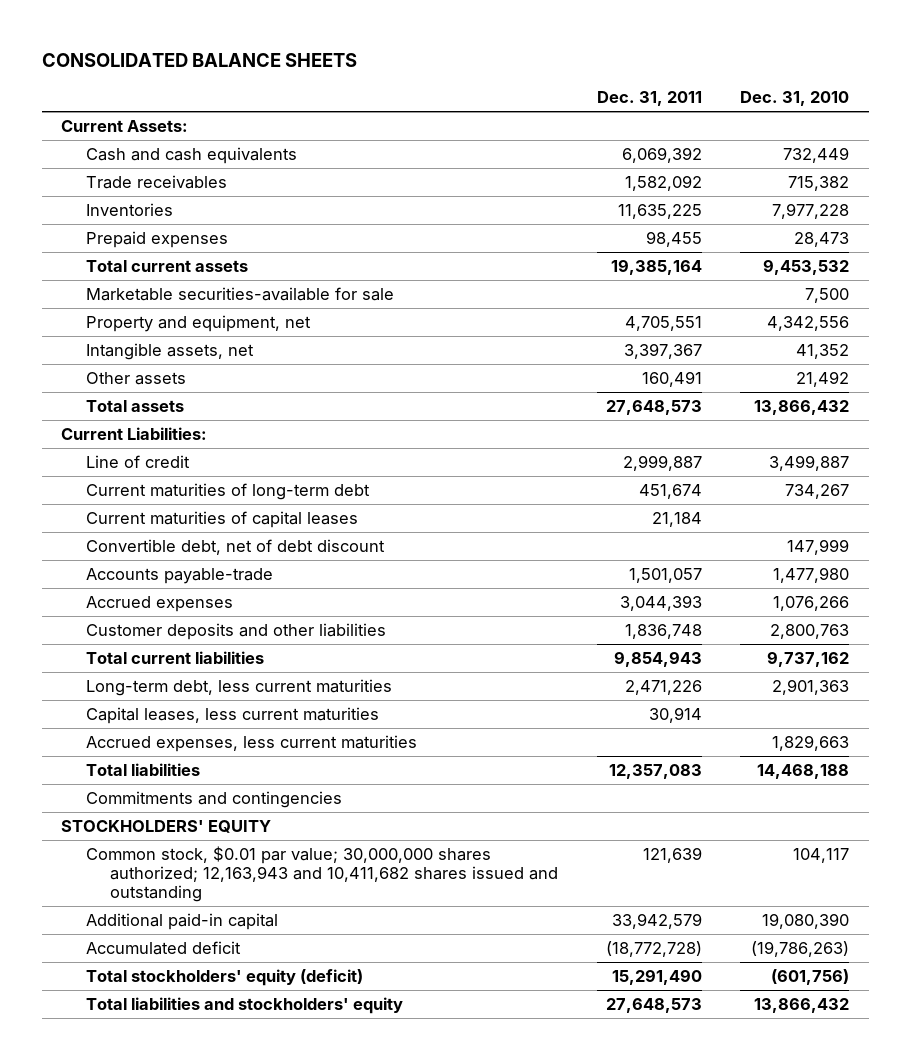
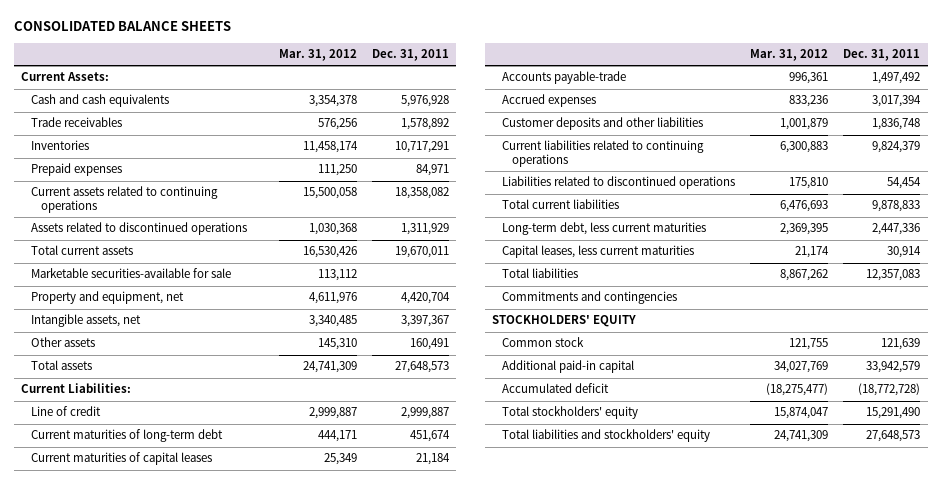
[740,91,850,107] Dec. 31, 2010 -> none
none -> [278,48,357,61] Mar. 31, 2012
[621,146,702,163] 6,069,392 -> [400,95,449,108] 5,976,928
[624,174,702,191] 1,582,092 -> [400,118,449,131] 1,578,892
[617,203,702,219] 11,635,225 -> [394,141,449,154] 10,717,291
[645,230,702,247] 98,455 -> [415,164,449,177] 84,971
none -> [30,186,218,214] Current assets related to continuing operations
none -> [30,222,247,236] Assets related to discontinued operations
[610,258,702,275] 19,385,164 -> [394,246,449,259] 19,670,011
[624,315,702,331] 4,705,551 -> [400,292,450,305] 4,420,704
[85,538,385,555] Convertible debt, net of debt discount -> none
[628,567,702,583] 1,501,057 -> [872,72,921,85] 1,497,492
[619,594,702,611] 3,044,393 -> [872,95,922,108] 3,017,394
none -> [502,140,705,168] Current liabilities related to continuing operations
none -> [502,176,736,190] Liabilities related to discontinued operations
[613,650,702,667] 9,854,943 -> [872,200,921,213] 9,878,833
[624,679,702,695] 2,471,226 -> [872,223,921,236] 2,447,336
[85,734,417,752] Accrued expenses, less current maturities -> none
[85,845,559,903] Common stock, $0.01 par value; 30,000,000 shares authorized; 12,163,943 and 10,411,682 shares issued and outstanding -> [502,337,585,348] Common stock
[85,968,363,986] Total stockholders' equity (deficit) -> [502,406,639,420] Total stockholders' equity

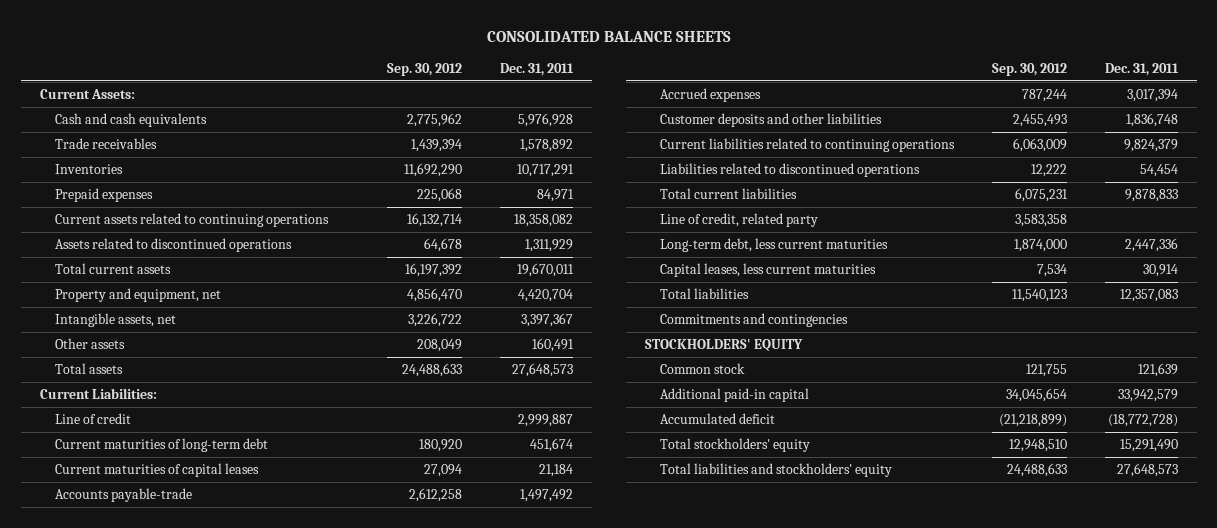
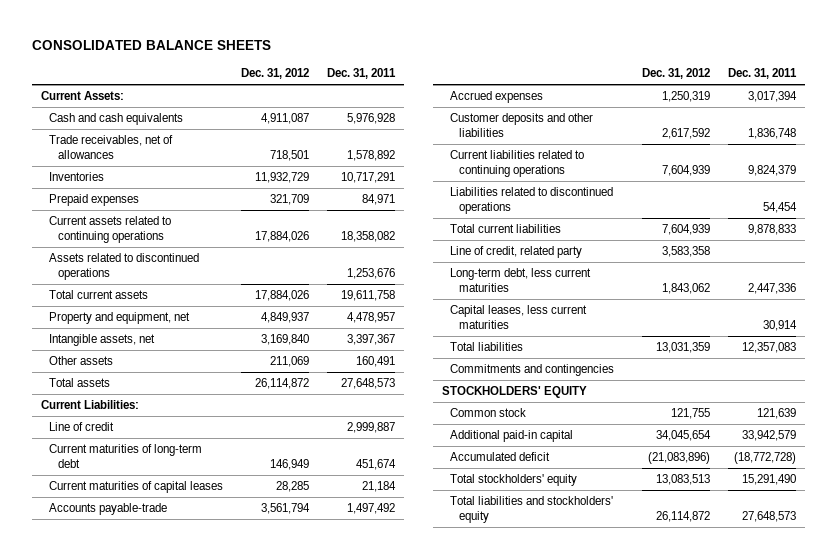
[386,62,462,76] Sep. 30, 2012 -> none
none -> [241,68,310,80] Dec. 31, 2012
[54,138,157,150] Trade receivables -> [49,135,174,159] Trade receivables, net of allowances
[524,239,573,253] 1,311,929 -> [346,267,395,279] 1,253,676
[516,263,574,278] 19,670,011 -> [340,290,395,302] 19,611,758
[517,289,573,303] 4,420,704 -> [346,312,395,324] 4,478,957

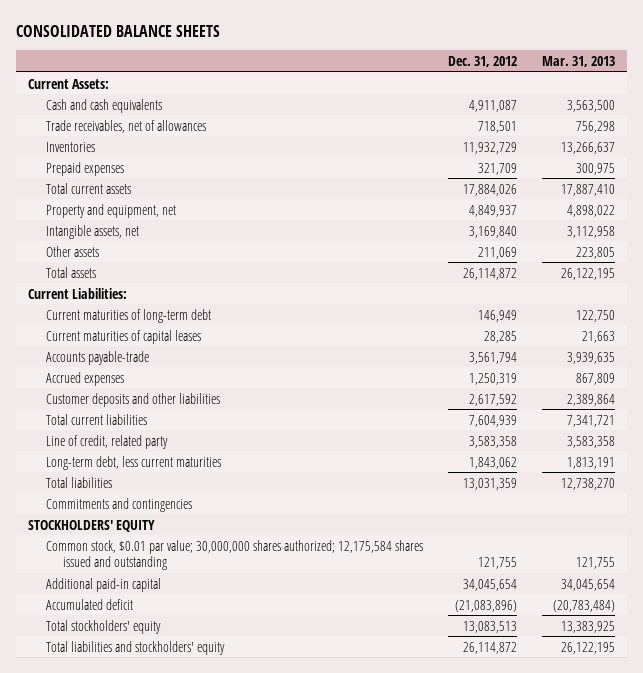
[326,68,396,80] Dec. 31, 2011 -> none
none -> [541,55,615,67] Mar. 31, 2013
[49,216,172,243] Current assets related to continuing operations -> none
[49,253,200,280] Assets related to discontinued operations -> none
[49,422,115,432] Line of credit -> none
[450,150,585,177] Current liabilities related to continuing operations -> none
[450,187,614,214] Liabilities related to discontinued operations -> none
[450,305,588,329] Capital leases, less current maturities -> none
[450,408,527,418] Common stock -> [45,539,423,571] Common stock, $0.01 par value; 30,000,000 shares authorized; 12,175,584 shares issued and outstanding

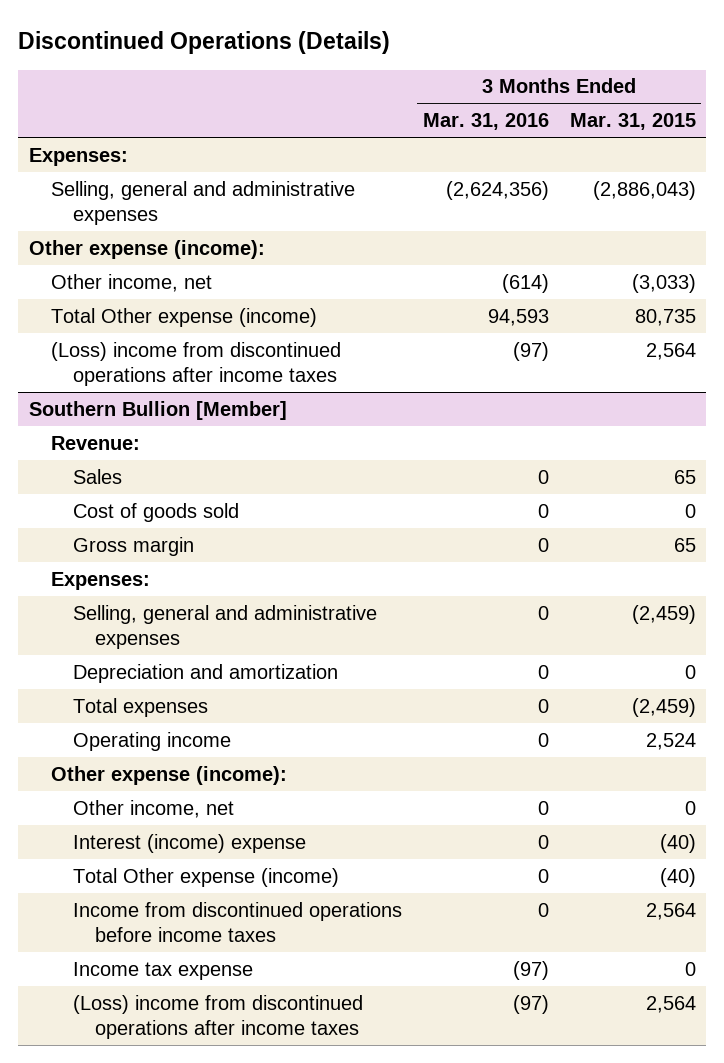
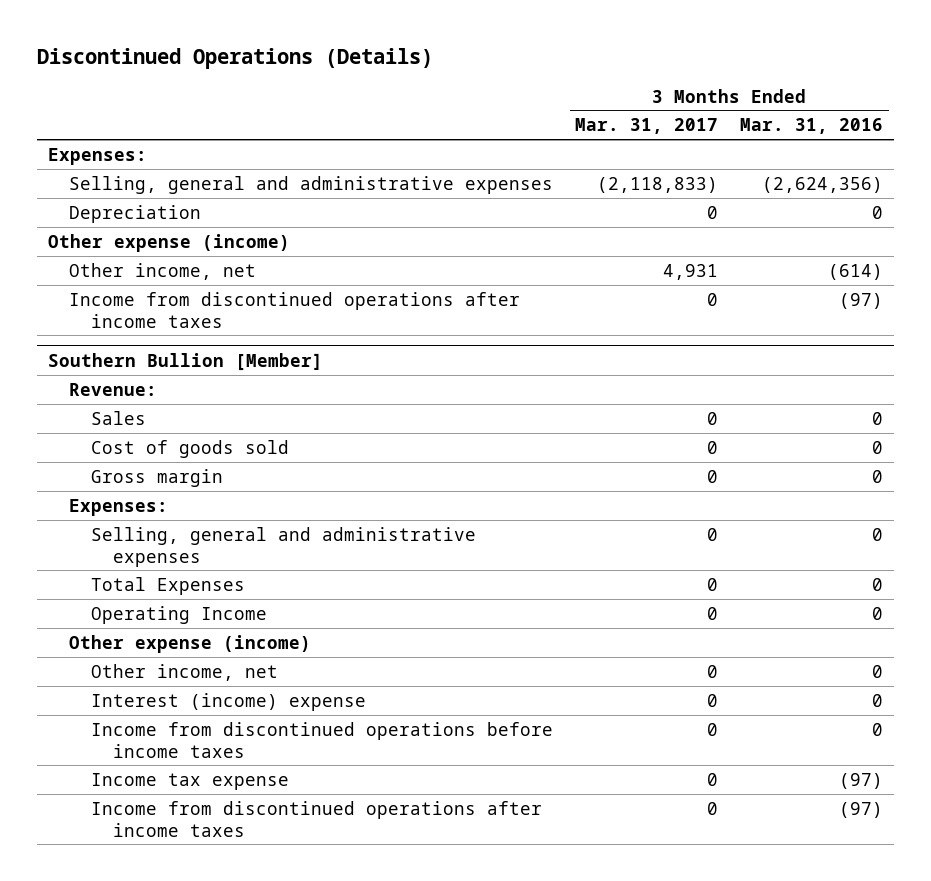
[569,113,696,131] Mar. 31, 2015 -> none
none -> [575,118,719,135] Mar. 31, 2017
none -> [69,204,202,223] Depreciation
[28,239,265,259] Other expense (income): -> [47,233,290,252] Other expense (income)
[50,307,317,327] Total Other expense (income) -> none
[50,341,341,387] (Loss) income from discontinued operations after income taxes -> [69,291,521,328] Income from discontinued operations after income taxes
[72,663,338,683] Depreciation and amortization -> none
[72,697,208,717] Total expenses -> [91,576,246,595] Total Expenses
[72,731,231,751] Operating income -> [91,605,268,624] Operating Income
[50,765,287,785] Other expense (income): -> [69,634,312,653] Other expense (income)
[72,867,339,887] Total Other expense (income) -> none
[72,994,363,1040] (Loss) income from discontinued operations after income taxes -> [91,800,543,837] Income from discontinued operations after income taxes

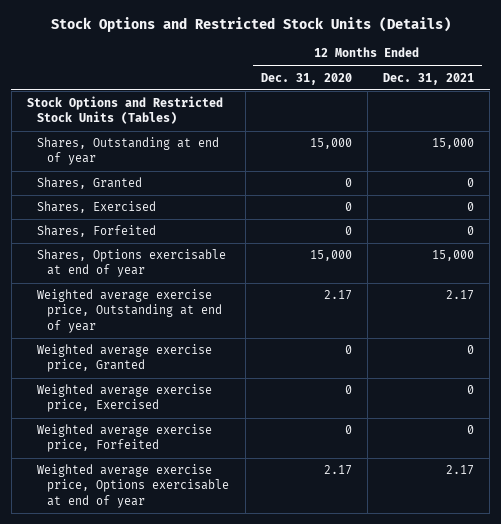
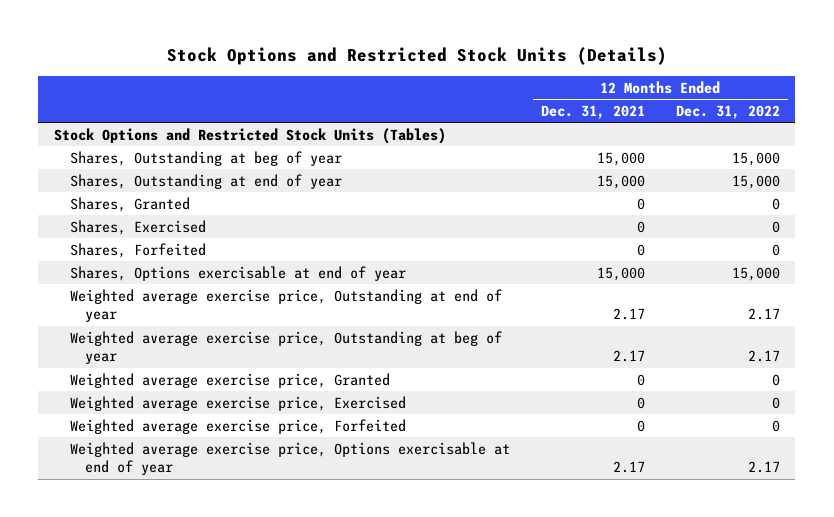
[260,72,352,85] Dec. 31, 2020 -> none
none -> [675,104,780,119] Dec. 31, 2022
none -> [69,150,342,166] Shares, Outstanding at beg of year
none -> [69,330,502,365] Weighted average exercise price, Outstanding at beg of year

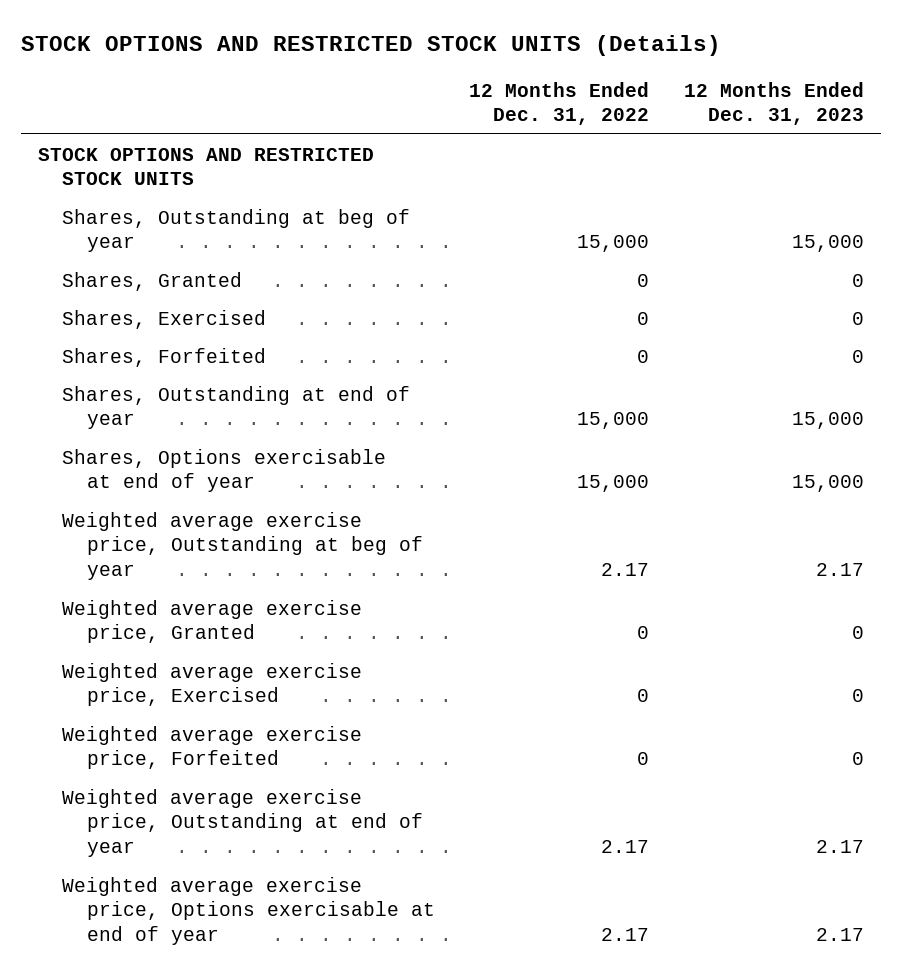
[166,47,667,66] Stock Options and Restricted Stock Units (Details) -> [20,35,721,57] STOCK OPTIONS AND RESTRICTED STOCK UNITS (Details)
[540,104,645,119] Dec. 31, 2021 -> none
none -> [683,81,864,126] 12 Months Ended Dec. 31, 2023
[54,127,447,144] Stock Options and Restricted Stock Units (Tables) -> [37,147,374,186] STOCK OPTIONS AND RESTRICTED STOCK UNITS
[69,173,342,189] Shares, Outstanding at end of year -> [62,385,411,430] Shares, Outstanding at end of year
[69,288,502,323] Weighted average exercise price, Outstanding at end of year -> [62,788,424,857] Weighted average exercise price, Outstanding at end of year

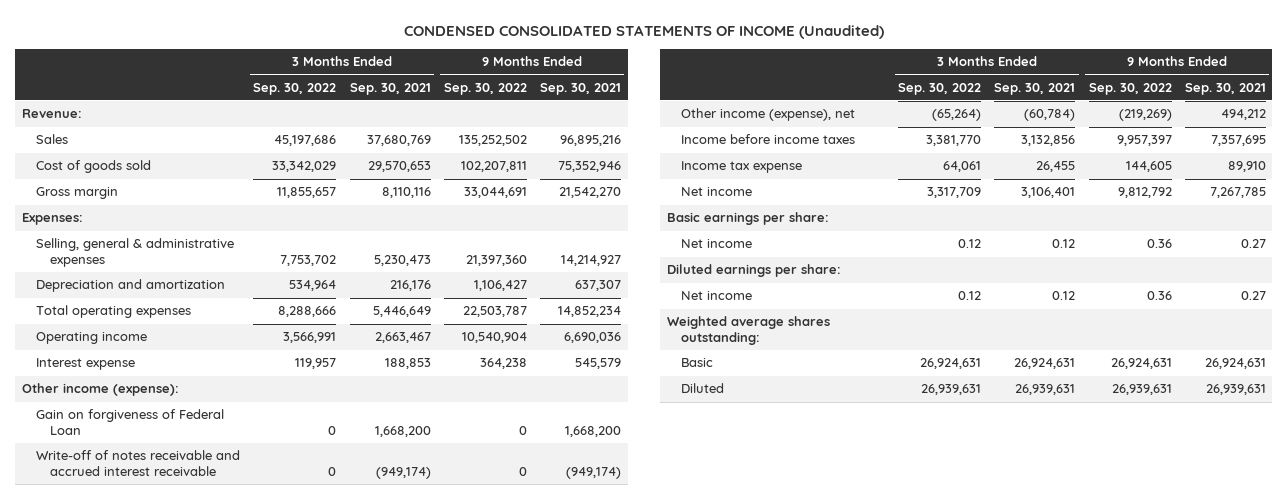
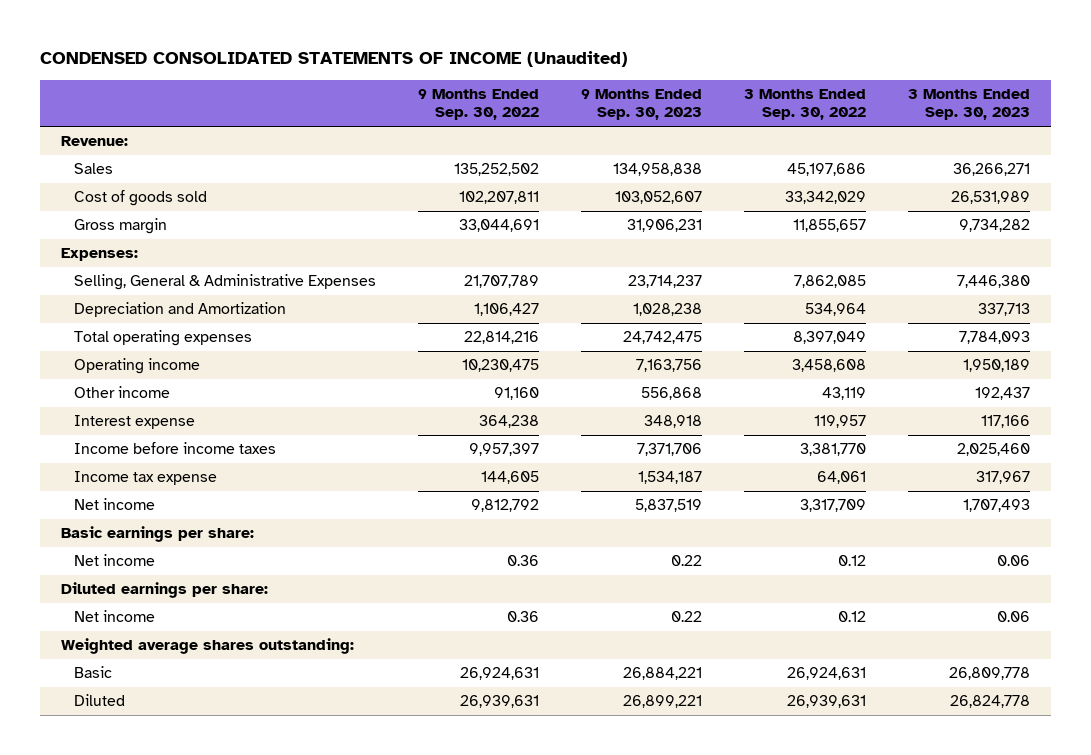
[349,82,431,95] Sep. 30, 2021 -> none
[539,82,621,95] Sep. 30, 2021 -> none
none -> [580,89,702,121] 9 Months Ended Sep. 30, 2023
none -> [907,89,1030,121] 3 Months Ended Sep. 30, 2023
[36,238,235,268] Selling, general & administrative expenses -> [73,274,376,291] Selling, General & Administrative Expenses
[280,255,337,267] 7,753,702 -> [793,275,866,289] 7,862,085
[465,255,527,267] 21,397,360 -> [463,275,539,289] 21,707,789
[36,279,226,293] Depreciation and amortization -> [73,302,286,318] Depreciation and Amortization
[278,306,337,318] 8,288,666 -> [792,331,866,345] 8,397,049
[462,306,527,318] 22,503,787 -> [463,331,539,345] 22,814,216
[283,332,337,344] 3,566,991 -> [791,359,866,373] 3,458,608
[461,332,527,344] 10,540,904 -> [461,359,539,373] 10,230,475
none -> [73,386,170,399] Other income
[22,383,180,397] Other income (expense): -> none
[36,409,225,436] Gain on forgiveness of Federal Loan -> none
[36,450,241,477] Write-off of notes receivable and accrued interest receivable -> none
[680,108,855,122] Other income (expense), net -> none

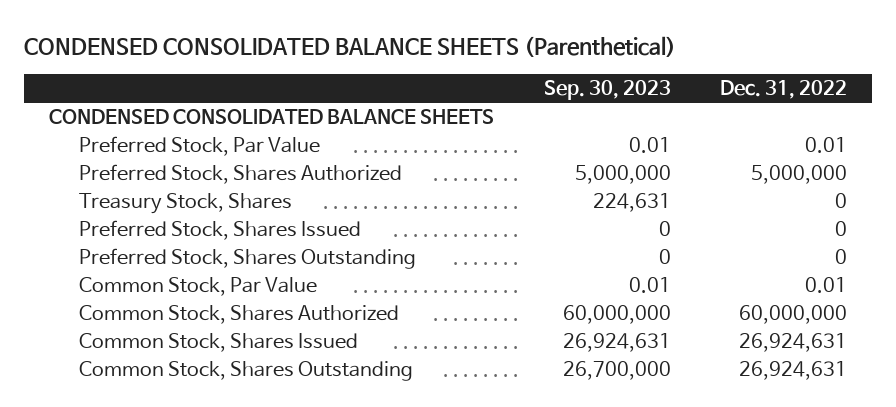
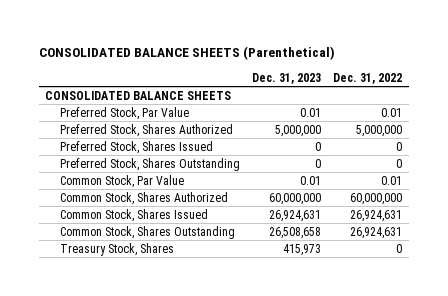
[24,36,677,58] CONDENSED CONSOLIDATED BALANCE SHEETS (Parenthetical) -> [38,46,335,61] CONSOLIDATED BALANCE SHEETS (Parenthetical)
[543,79,671,100] Sep. 30, 2023 -> none
none -> [252,72,322,84] Dec. 31, 2023
[49,109,495,125] CONDENSED CONSOLIDATED BALANCE SHEETS -> [45,90,232,100] CONSOLIDATED BALANCE SHEETS
[79,193,293,215] Treasury Stock, Shares -> [59,242,174,256] Treasury Stock, Shares

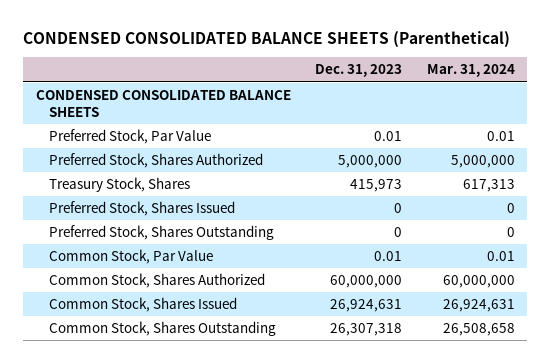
[38,46,335,61] CONSOLIDATED BALANCE SHEETS (Parenthetical) -> [23,30,511,48] CONDENSED CONSOLIDATED BALANCE SHEETS (Parenthetical)
[333,72,403,84] Dec. 31, 2022 -> none
none -> [426,64,515,78] Mar. 31, 2024
[45,90,232,100] CONSOLIDATED BALANCE SHEETS -> [35,90,291,117] CONDENSED CONSOLIDATED BALANCE SHEETS
[59,242,174,256] Treasury Stock, Shares -> [49,177,191,193] Treasury Stock, Shares
[269,226,322,239] 26,508,658 -> [330,323,403,337] 26,307,318

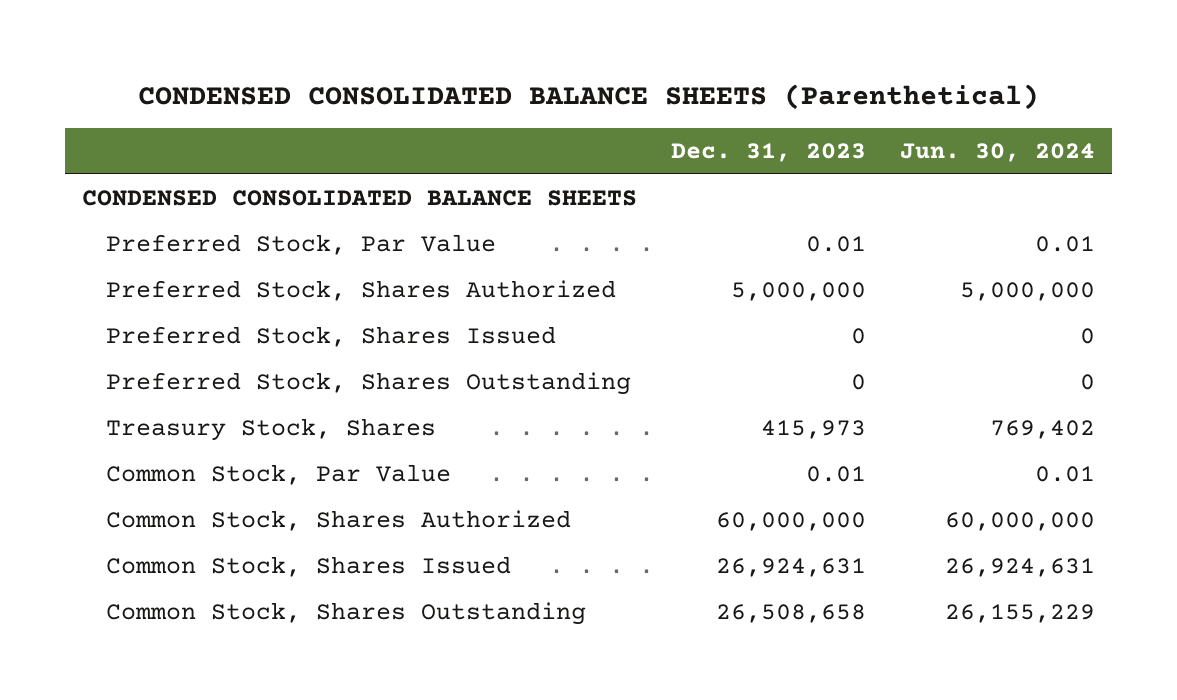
[426,64,515,78] Mar. 31, 2024 -> none
none -> [900,143,1096,163] Jun. 30, 2024
[49,177,191,193] Treasury Stock, Shares -> [106,417,437,441] Treasury Stock, Shares
[330,323,403,337] 26,307,318 -> [716,603,867,623] 26,508,658

